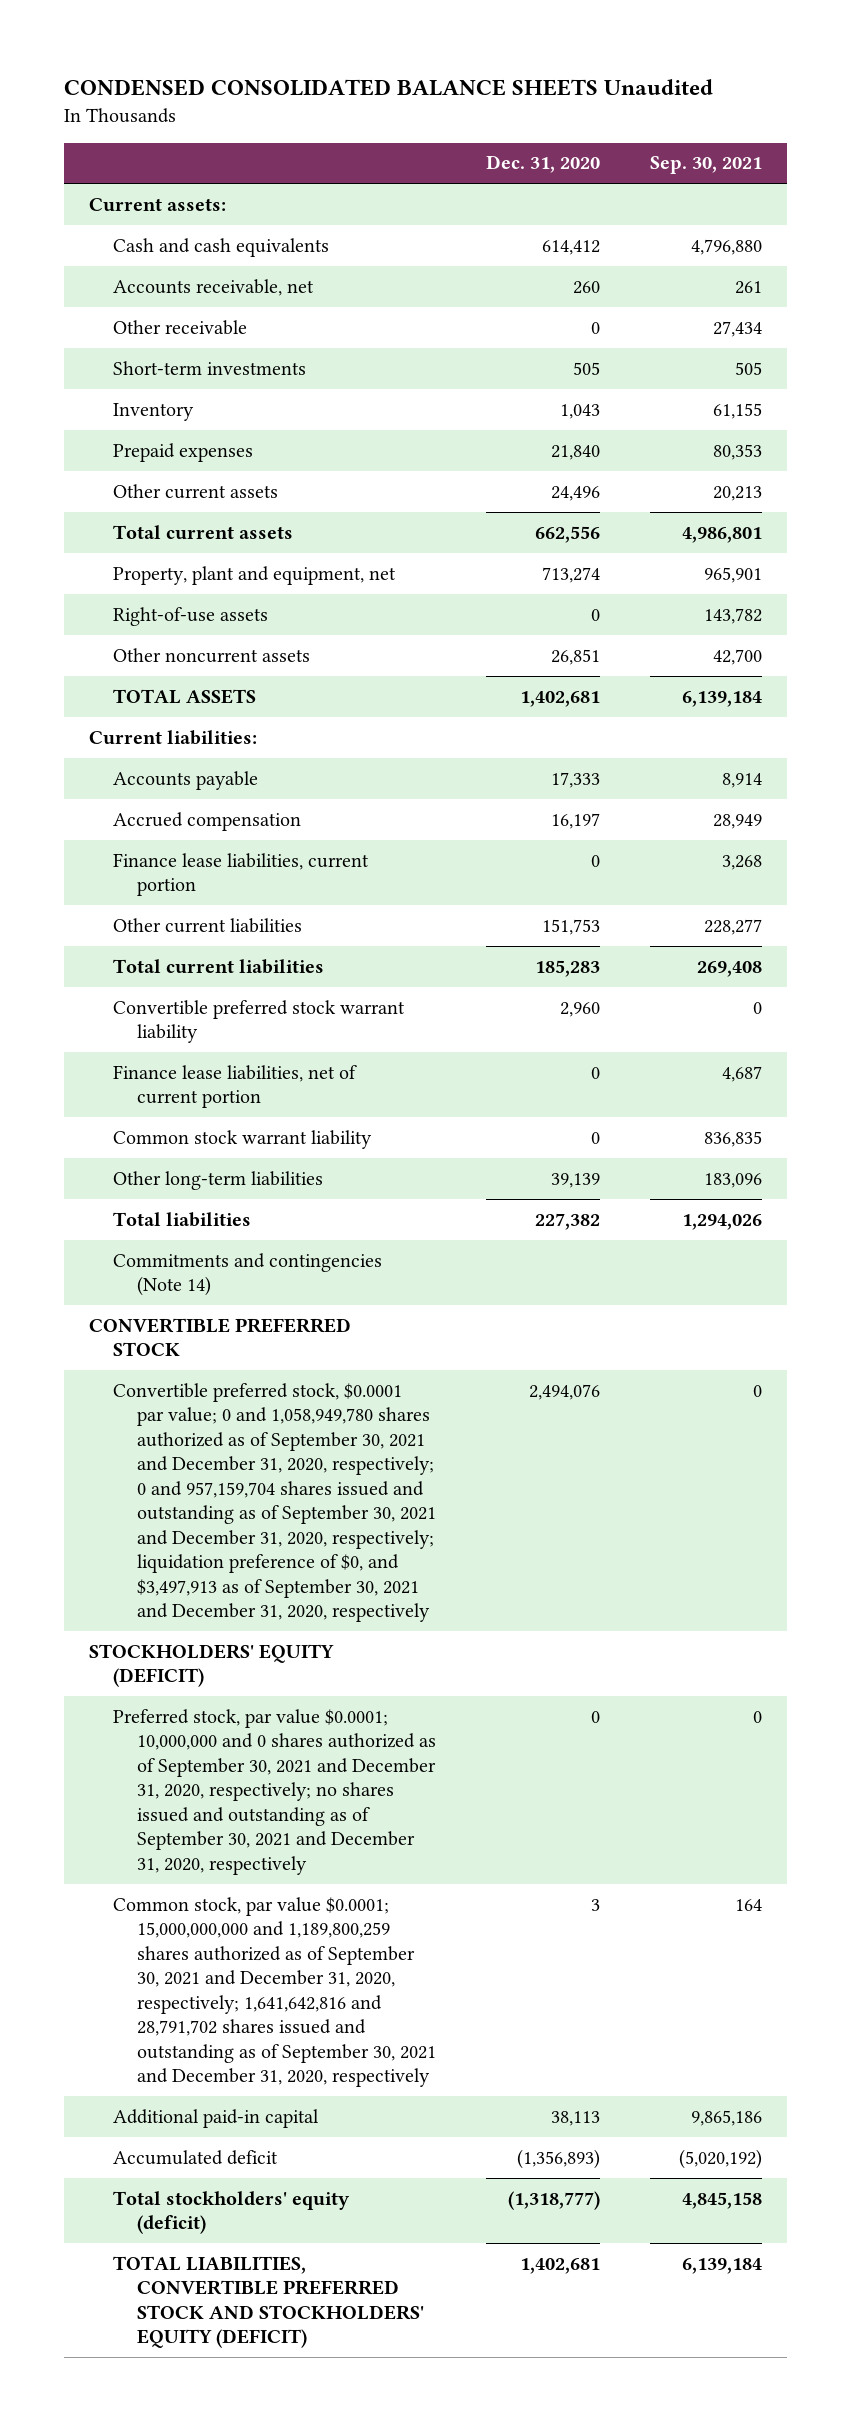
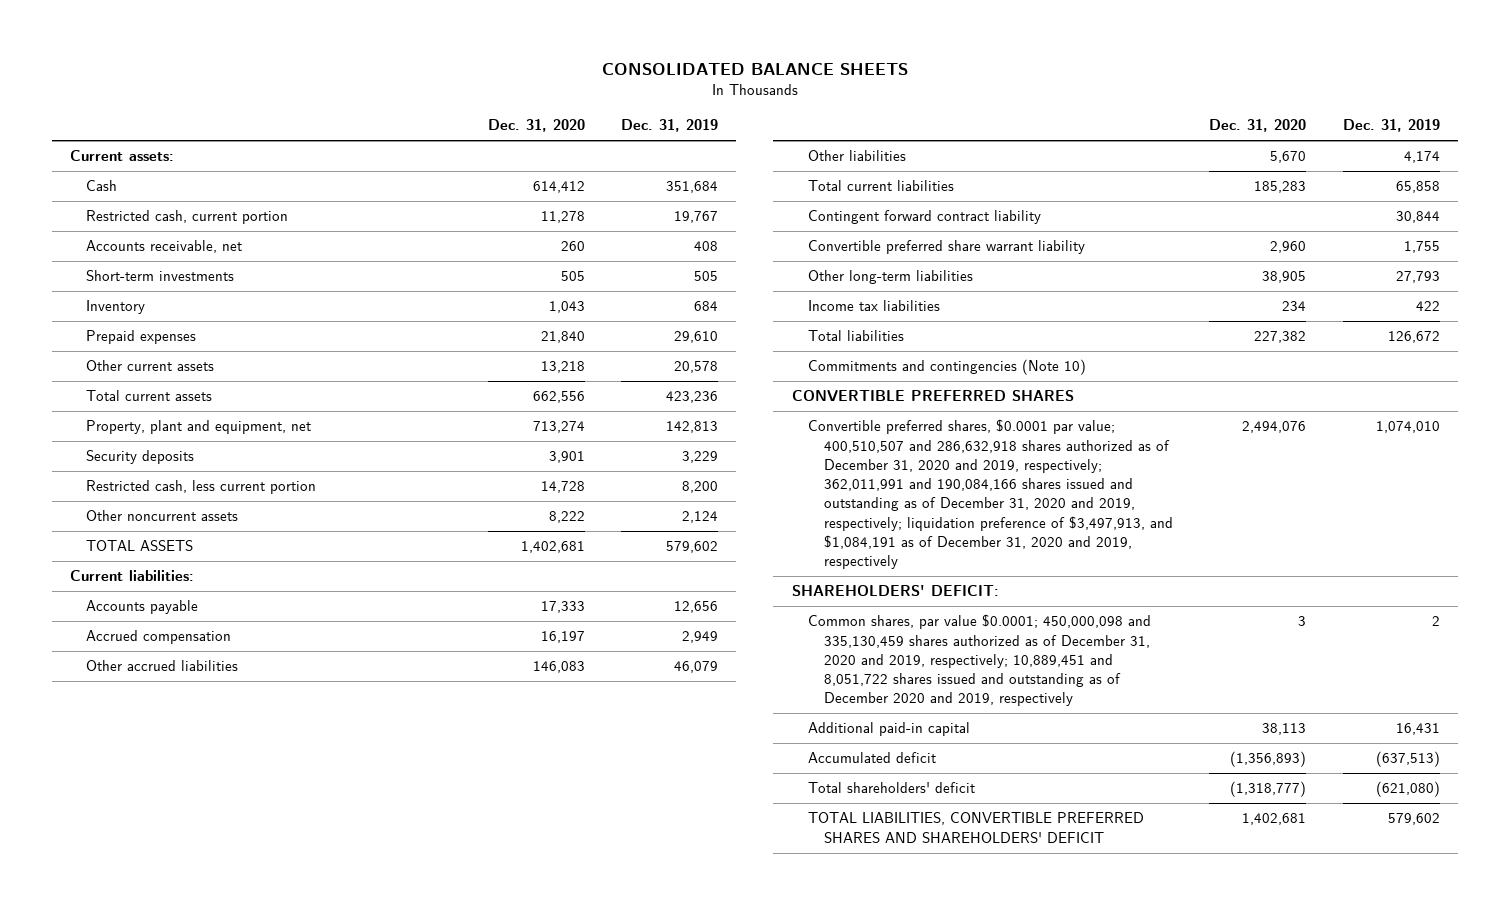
[63,79,713,97] CONDENSED CONSOLIDATED BALANCE SHEETS Unaudited -> [601,62,908,75] CONSOLIDATED BALANCE SHEETS
[649,156,762,175] Sep. 30, 2021 -> none
none -> [620,119,718,133] Dec. 31, 2019
[113,237,330,257] Cash and cash equivalents -> [86,180,118,192] Cash
none -> [86,210,289,225] Restricted cash, current portion
[113,319,248,335] Other receivable -> none
[550,485,600,501] 24,496 -> [540,361,585,374] 13,218
[113,606,269,626] Right-of-use assets -> none
none -> [86,450,195,465] Security deposits
none -> [86,480,317,495] Restricted cash, less current portion
[550,648,600,665] 26,851 -> [548,511,585,524] 8,222
[113,852,370,897] Finance lease liabilities, current portion -> none
none -> [86,660,239,672] Other accrued liabilities
[113,917,303,933] Other current liabilities -> [807,150,906,162] Other liabilities
[541,918,600,935] 151,753 -> [1270,151,1307,164] 5,670
[113,1064,358,1109] Finance lease liabilities, net of current portion -> none
[113,1129,373,1149] Common stock warrant liability -> none
none -> [807,210,1041,225] Contingent forward contract liability
[113,999,406,1044] Convertible preferred stock warrant liability -> [807,240,1085,255] Convertible preferred share warrant liability
[550,1172,600,1188] 39,139 -> [1262,271,1307,284] 38,905
none -> [807,300,940,312] Income tax liabilities
[113,1708,437,1875] Preferred stock, par value $0.0001; 10,000,000 and 0 shares authorized as of September 30, 2021 and December 31, 2020, respectively; no shares issued and outstanding as of September 30, 2021 and December 31, 2020, respectively -> none
[113,1252,383,1297] Commitments and contingencies (Note 14) -> [807,359,1086,376] Commitments and contingencies (Note 10)
[88,1317,351,1357] CONVERTIBLE PREFERRED STOCK -> [791,390,1074,403] CONVERTIBLE PREFERRED SHARES
[113,1382,437,1623] Convertible preferred stock, $0.0001 par value; 0 and 1,058,949,780 shares authorized as of September 30, 2021 and December 31, 2020, respectively; 0 and 957,159,704 shares issued and outstanding as of September 30, 2021 and December 31, 2020, respectively; liquidation preference of $0, and $3,497,913 as of September 30, 2021 and December 31, 2020, respectively -> [807,419,1173,570] Convertible preferred shares, $0.0001 par value; 400,510,507 and 286,632,918 shares authorized as of December 31, 2020 and 2019, respectively; 362,011,991 and 190,084,166 shares issued and outstanding as of December 31, 2020 and 2019, respectively; liquidation preference of $3,497,913, and $1,084,191 as of December 31, 2020 and 2019, respectively
[88,1643,334,1688] STOCKHOLDERS' EQUITY (DEFICIT) -> [791,585,999,597] SHAREHOLDERS' DEFICIT:
[113,1896,437,2088] Common stock, par value $0.0001; 15,000,000,000 and 1,189,800,259 shares authorized as of September 30, 2021 and December 31, 2020, respectively; 1,641,642,816 and 28,791,702 shares issued and outstanding as of September 30, 2021 and December 31, 2020, respectively -> [807,614,1151,707] Common shares, par value $0.0001; 450,000,098 and 335,130,459 shares authorized as of December 31, 2020 and 2019, respectively; 10,889,451 and 8,051,722 shares issued and outstanding as of December 2020 and 2019, respectively
[113,2190,351,2235] Total stockholders' equity (deficit) -> [807,782,975,794] Total shareholders' deficit
[113,2255,425,2349] TOTAL LIABILITIES, CONVERTIBLE PREFERRED STOCK AND STOCKHOLDERS' EQUITY (DEFICIT) -> [807,812,1144,843] TOTAL LIABILITIES, CONVERTIBLE PREFERRED SHARES AND SHAREHOLDERS' DEFICIT

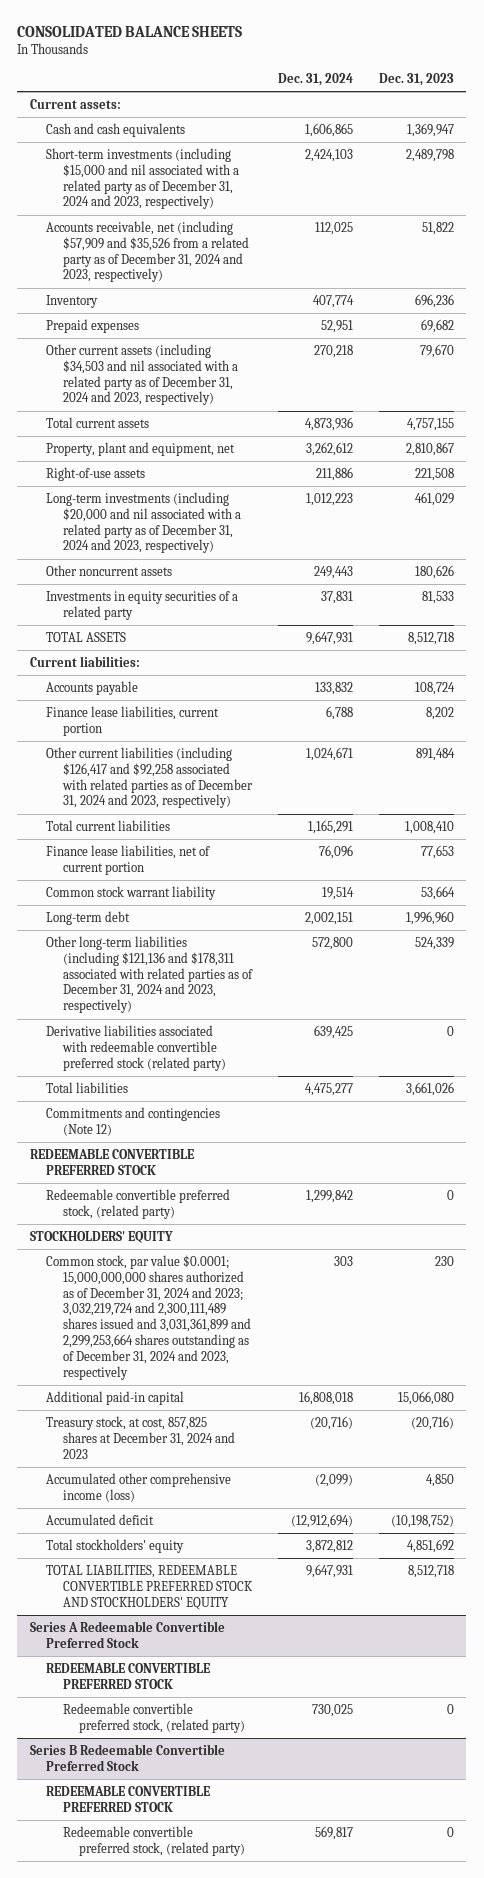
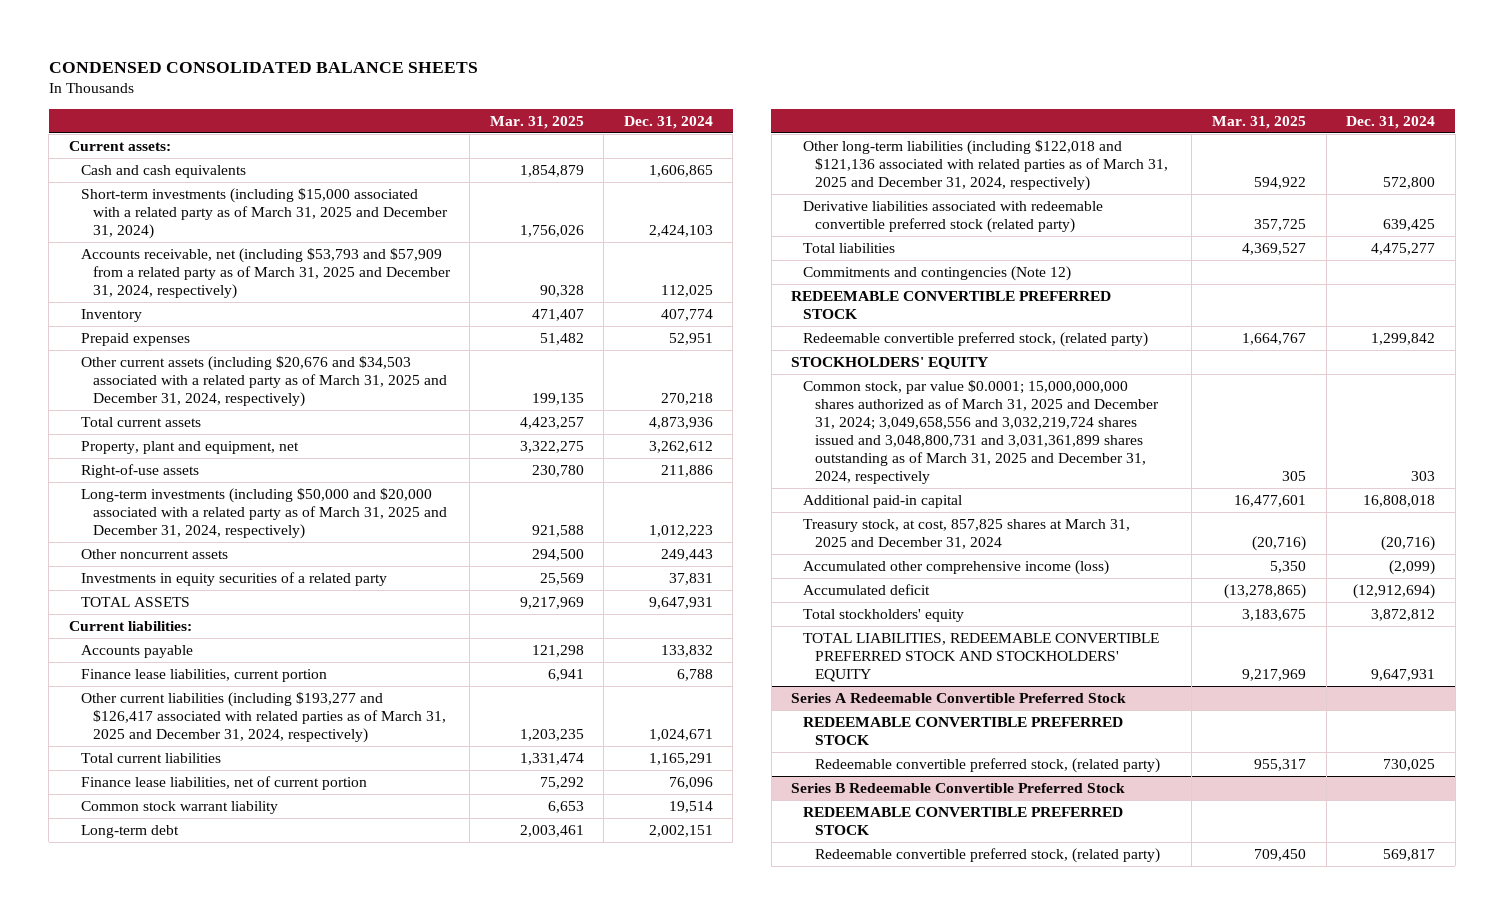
[17,25,243,37] CONSOLIDATED BALANCE SHEETS -> [48,61,478,73] CONDENSED CONSOLIDATED BALANCE SHEETS
[378,72,454,86] Dec. 31, 2023 -> none
none -> [489,115,584,129] Mar. 31, 2025
[46,147,239,210] Short-term investments (including $15,000 and nil associated with a related party as of December 31, 2024 and 2023, respectively) -> [80,187,448,240] Short-term investments (including $15,000 associated with a related party as of March 31, 2025 and December 31, 2024)
[46,220,249,283] Accounts receivable, net (including $57,909 and $35,526 from a related party as of December 31, 2024 and 2023, respectively) -> [80,247,451,300] Accounts receivable, net (including $53,793 and $57,909 from a related party as of March 31, 2025 and December 31, 2024, respectively)
[46,343,238,406] Other current assets (including $34,503 and nil associated with a related party as of December 31, 2024 and 2023, respectively) -> [80,355,447,408] Other current assets (including $20,676 and $34,503 associated with a related party as of March 31, 2025 and December 31, 2024, respectively)
[46,491,241,554] Long-term investments (including $20,000 and nil associated with a related party as of December 31, 2024 and 2023, respectively) -> [80,487,447,540] Long-term investments (including $50,000 and $20,000 associated with a related party as of March 31, 2025 and December 31, 2024, respectively)
[46,746,253,809] Other current liabilities (including $126,417 and $92,258 associated with related parties as of December 31, 2024 and 2023, respectively) -> [80,691,446,744] Other current liabilities (including $193,277 and $126,417 associated with related parties as of March 31, 2025 and December 31, 2024, respectively)
[46,935,253,1014] Other long-term liabilities (including $121,136 and $178,311 associated with related parties as of December 31, 2024 and 2023, respectively) -> [803,139,1168,192] Other long-term liabilities (including $122,018 and $121,136 associated with related parties as of March 31, 2025 and December 31, 2024, respectively)
[46,1254,251,1381] Common stock, par value $0.0001; 15,000,000,000 shares authorized as of December 31, 2024 and 2023; 3,032,219,724 and 2,300,111,489 shares issued and 3,031,361,899 and 2,299,253,664 shares outstanding as of December 31, 2024 and 2023, respectively -> [803,379,1159,485] Common stock, par value $0.0001; 15,000,000,000 shares authorized as of March 31, 2025 and December 31, 2024; 3,049,658,556 and 3,032,219,724 shares issued and 3,048,800,731 and 3,031,361,899 shares outstanding as of March 31, 2025 and December 31, 2024, respectively
[46,1415,235,1459] Treasury stock, at cost, 857,825 shares at December 31, 2024 and 2023 -> [803,518,1131,550] Treasury stock, at cost, 857,825 shares at March 31, 2025 and December 31, 2024

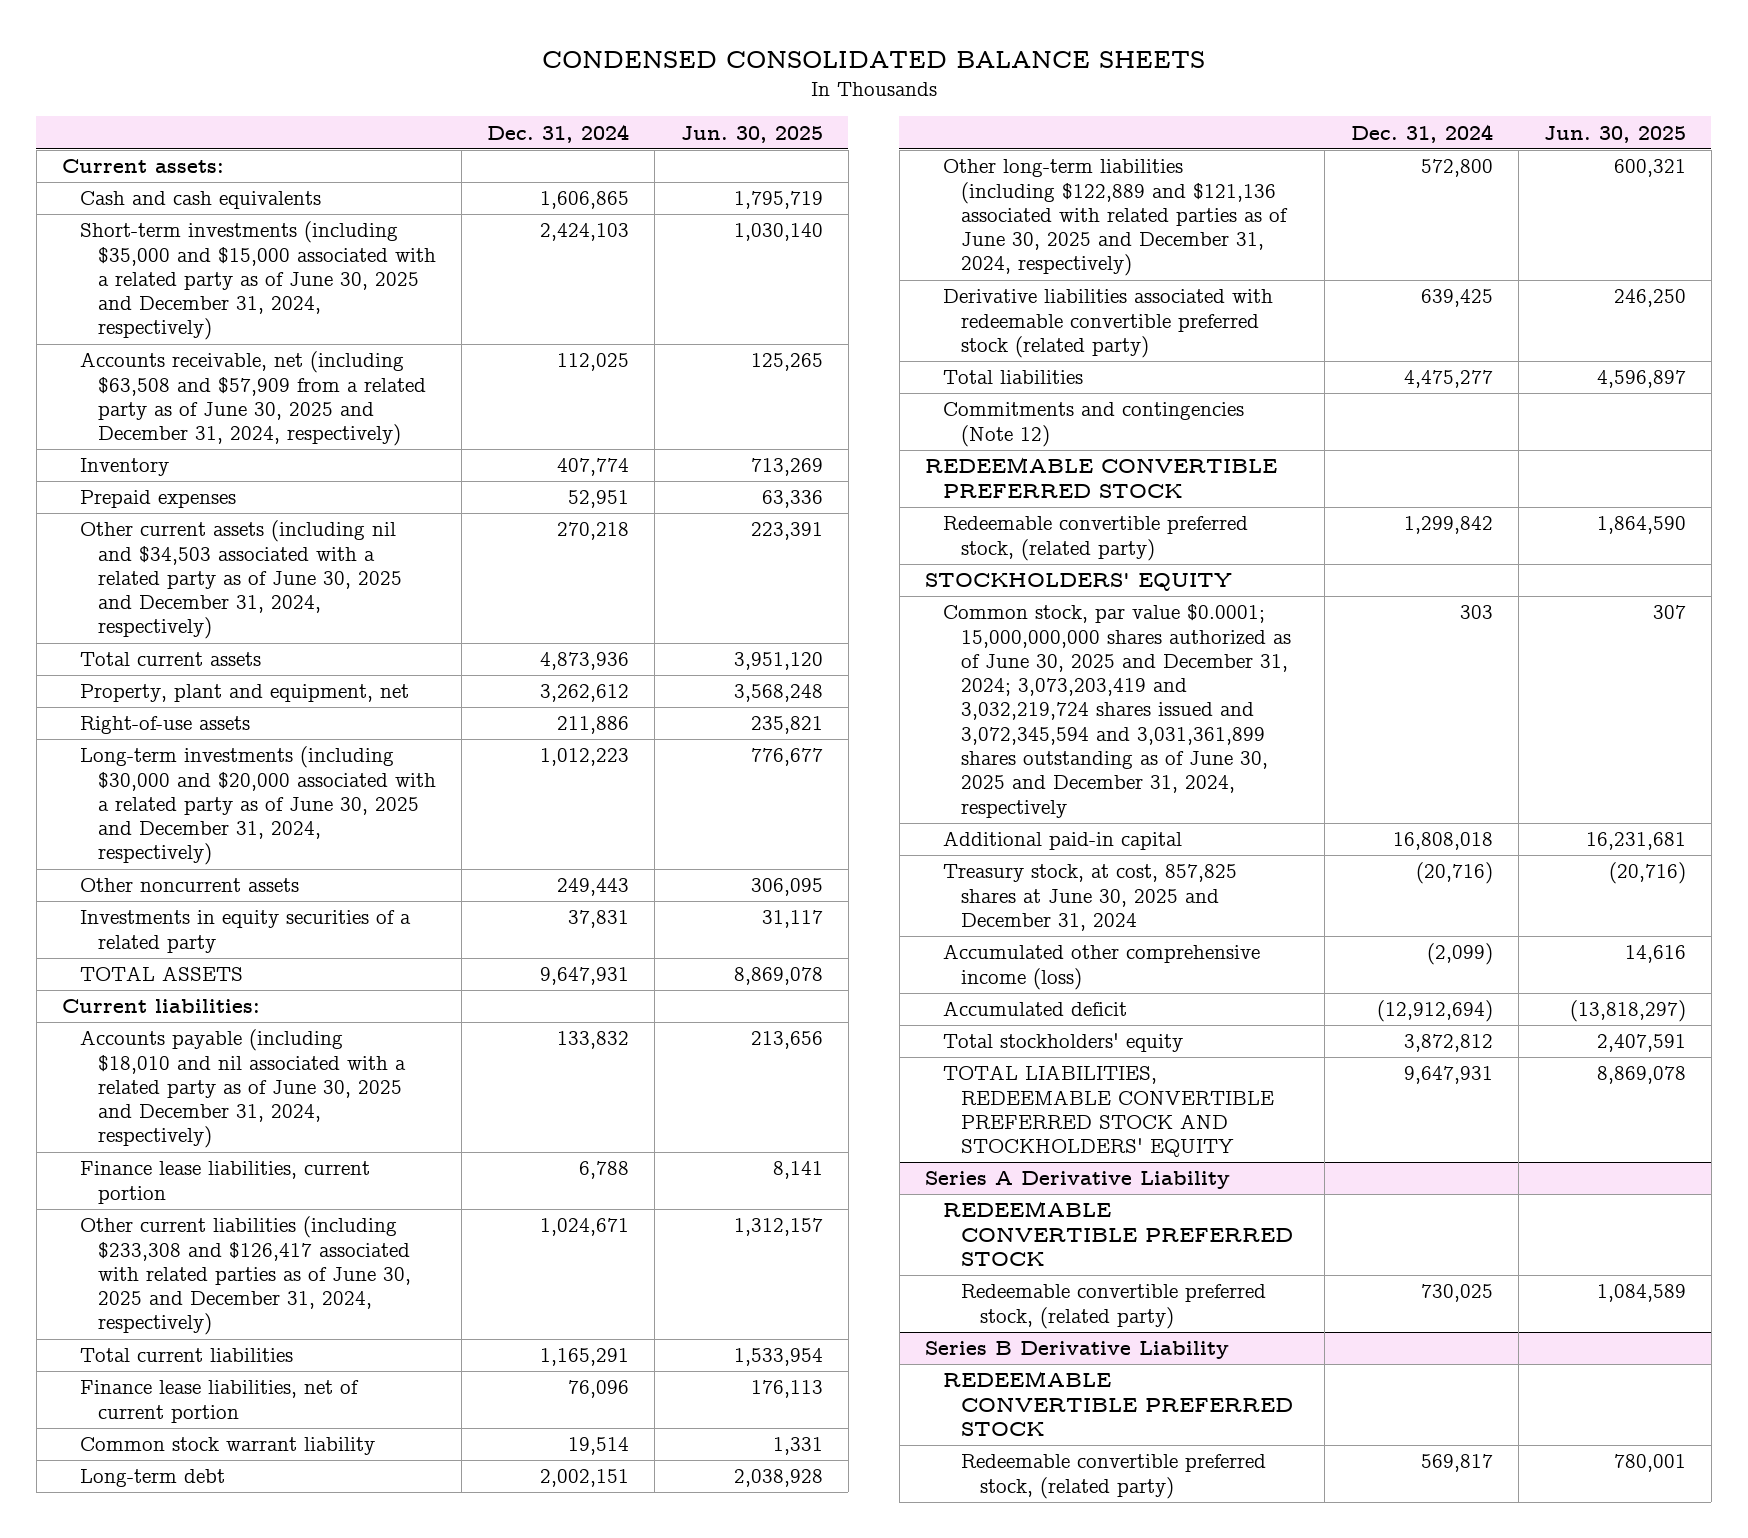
[489,115,584,129] Mar. 31, 2025 -> none
none -> [680,125,823,143] Jun. 30, 2025
[80,187,448,240] Short-term investments (including $15,000 associated with a related party as of March 31, 2025 and December 31, 2024) -> [80,221,437,341] Short-term investments (including $35,000 and $15,000 associated with a related party as of June 30, 2025 and December 31, 2024, respectively)
[80,247,451,300] Accounts receivable, net (including $53,793 and $57,909 from a related party as of March 31, 2025 and December 31, 2024, respectively) -> [80,351,427,447] Accounts receivable, net (including $63,508 and $57,909 from a related party as of June 30, 2025 and December 31, 2024, respectively)
[80,355,447,408] Other current assets (including $20,676 and $34,503 associated with a related party as of March 31, 2025 and December 31, 2024, respectively) -> [80,520,403,640] Other current assets (including nil and $34,503 associated with a related party as of June 30, 2025 and December 31, 2024, respectively)
[80,487,447,540] Long-term investments (including $50,000 and $20,000 associated with a related party as of March 31, 2025 and December 31, 2024, respectively) -> [80,746,437,866] Long-term investments (including $30,000 and $20,000 associated with a related party as of June 30, 2025 and December 31, 2024, respectively)
[80,644,193,658] Accounts payable -> [80,1029,407,1149] Accounts payable (including $18,010 and nil associated with a related party as of June 30, 2025 and December 31, 2024, respectively)
[80,691,446,744] Other current liabilities (including $193,277 and $126,417 associated with related parties as of March 31, 2025 and December 31, 2024, respectively) -> [80,1216,412,1336] Other current liabilities (including $233,308 and $126,417 associated with related parties as of June 30, 2025 and December 31, 2024, respectively)
[803,139,1168,192] Other long-term liabilities (including $122,018 and $121,136 associated with related parties as of March 31, 2025 and December 31, 2024, respectively) -> [943,159,1289,277] Other long-term liabilities (including $122,889 and $121,136 associated with related parties as of June 30, 2025 and December 31, 2024, respectively)
[803,379,1159,485] Common stock, par value $0.0001; 15,000,000,000 shares authorized as of March 31, 2025 and December 31, 2024; 3,049,658,556 and 3,032,219,724 shares issued and 3,048,800,731 and 3,031,361,899 shares outstanding as of March 31, 2025 and December 31, 2024, respectively -> [943,604,1292,818] Common stock, par value $0.0001; 15,000,000,000 shares authorized as of June 30, 2025 and December 31, 2024; 3,073,203,419 and 3,032,219,724 shares issued and 3,072,345,594 and 3,031,361,899 shares outstanding as of June 30, 2025 and December 31, 2024, respectively
[803,518,1131,550] Treasury stock, at cost, 857,825 shares at March 31, 2025 and December 31, 2024 -> [943,864,1238,931] Treasury stock, at cost, 857,825 shares at June 30, 2025 and December 31, 2024
[791,692,1127,703] Series A Redeemable Convertible Preferred Stock -> [924,1171,1230,1190] Series A Derivative Liability
[791,782,1126,793] Series B Redeemable Convertible Preferred Stock -> [924,1341,1229,1360] Series B Derivative Liability

